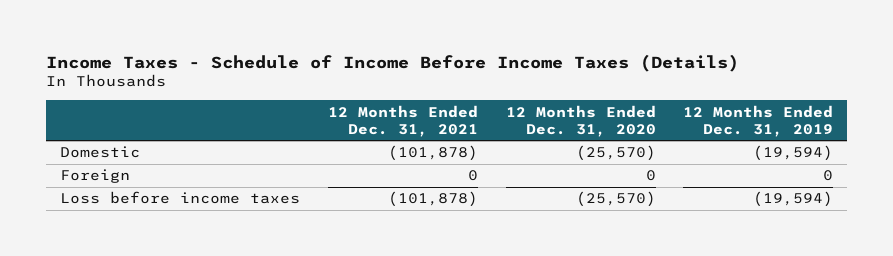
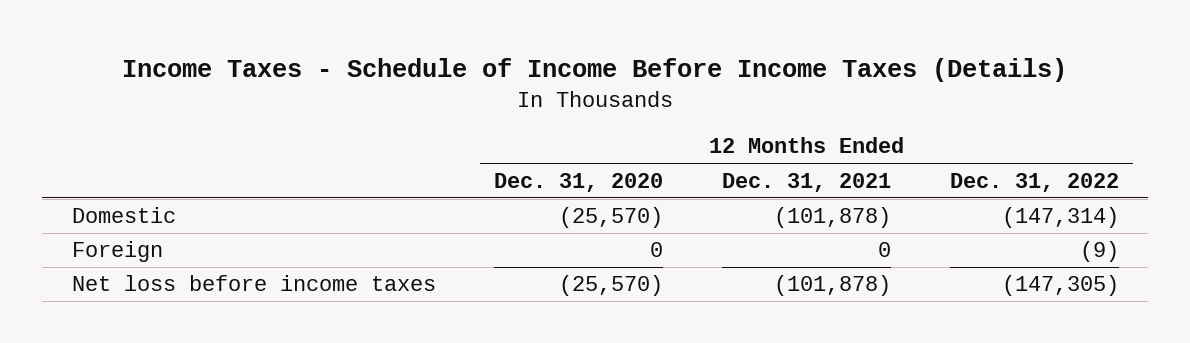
[683,104,834,137] 12 Months Ended Dec. 31, 2019 -> none
none -> [949,172,1119,192] Dec. 31, 2022
[59,191,300,205] Loss before income taxes -> [71,275,436,292] Net loss before income taxes

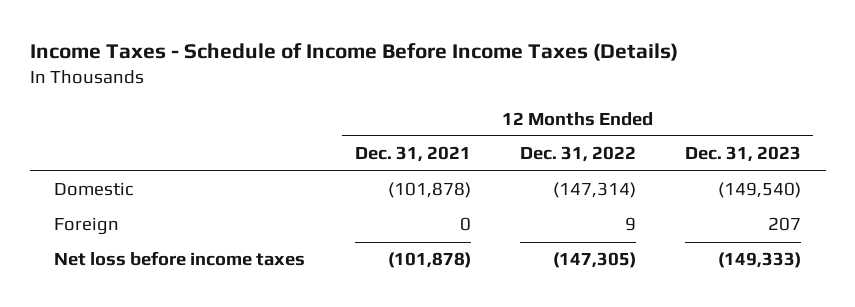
[494,172,664,192] Dec. 31, 2020 -> none
none -> [684,146,801,163] Dec. 31, 2023
[1079,241,1119,263] (9) -> [624,217,636,232] 9

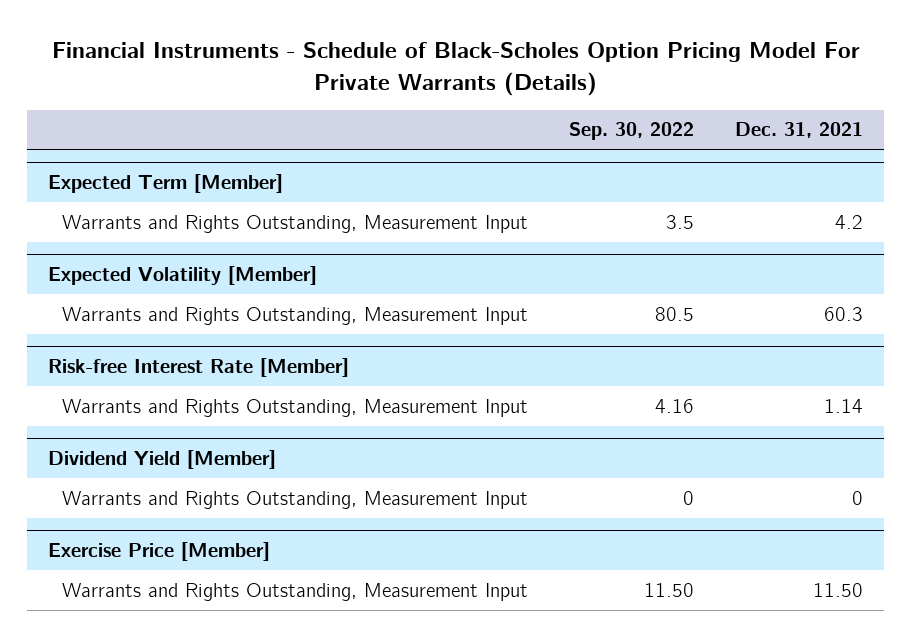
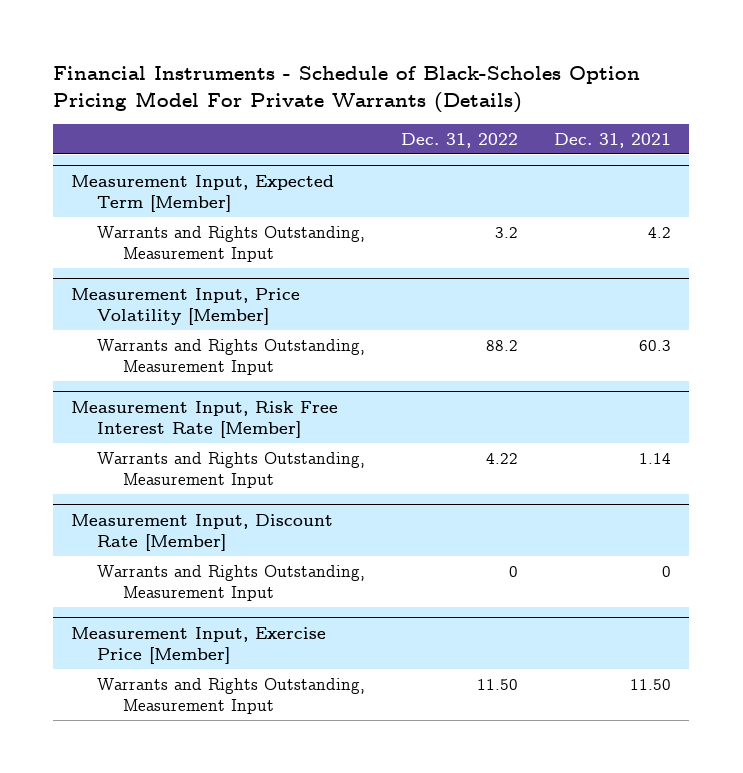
[569,122,695,141] Sep. 30, 2022 -> none
none -> [401,132,519,148] Dec. 31, 2022
[47,174,283,194] Expected Term [Member] -> [71,174,335,213] Measurement Input, Expected Term [Member]
[47,266,317,286] Expected Volatility [Member] -> [71,287,301,326] Measurement Input, Price Volatility [Member]
[47,358,349,378] Risk-free Interest Rate [Member] -> [71,400,339,439] Measurement Input, Risk Free Interest Rate [Member]
[47,450,276,470] Dividend Yield [Member] -> [71,513,334,552] Measurement Input, Discount Rate [Member]
[47,542,270,562] Exercise Price [Member] -> [71,626,327,665] Measurement Input, Exercise Price [Member]

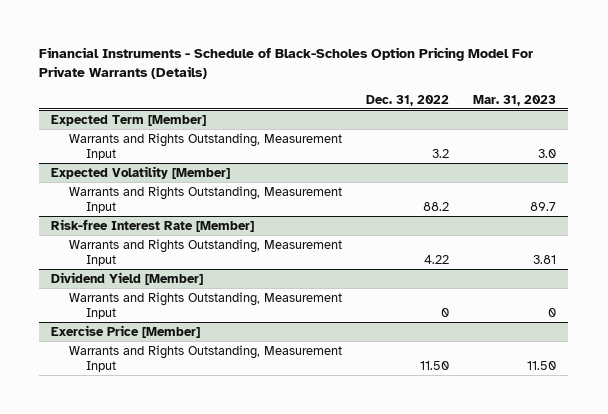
[554,132,672,148] Dec. 31, 2021 -> none
none -> [473,94,557,106] Mar. 31, 2023
[71,174,335,213] Measurement Input, Expected Term [Member] -> [51,114,207,126] Expected Term [Member]
[71,287,301,326] Measurement Input, Price Volatility [Member] -> [51,165,231,179] Expected Volatility [Member]
[71,400,339,439] Measurement Input, Risk Free Interest Rate [Member] -> [51,218,255,232] Risk-free Interest Rate [Member]
[71,513,334,552] Measurement Input, Discount Rate [Member] -> [51,271,204,285] Dividend Yield [Member]
[71,626,327,665] Measurement Input, Exercise Price [Member] -> [51,324,201,338] Exercise Price [Member]

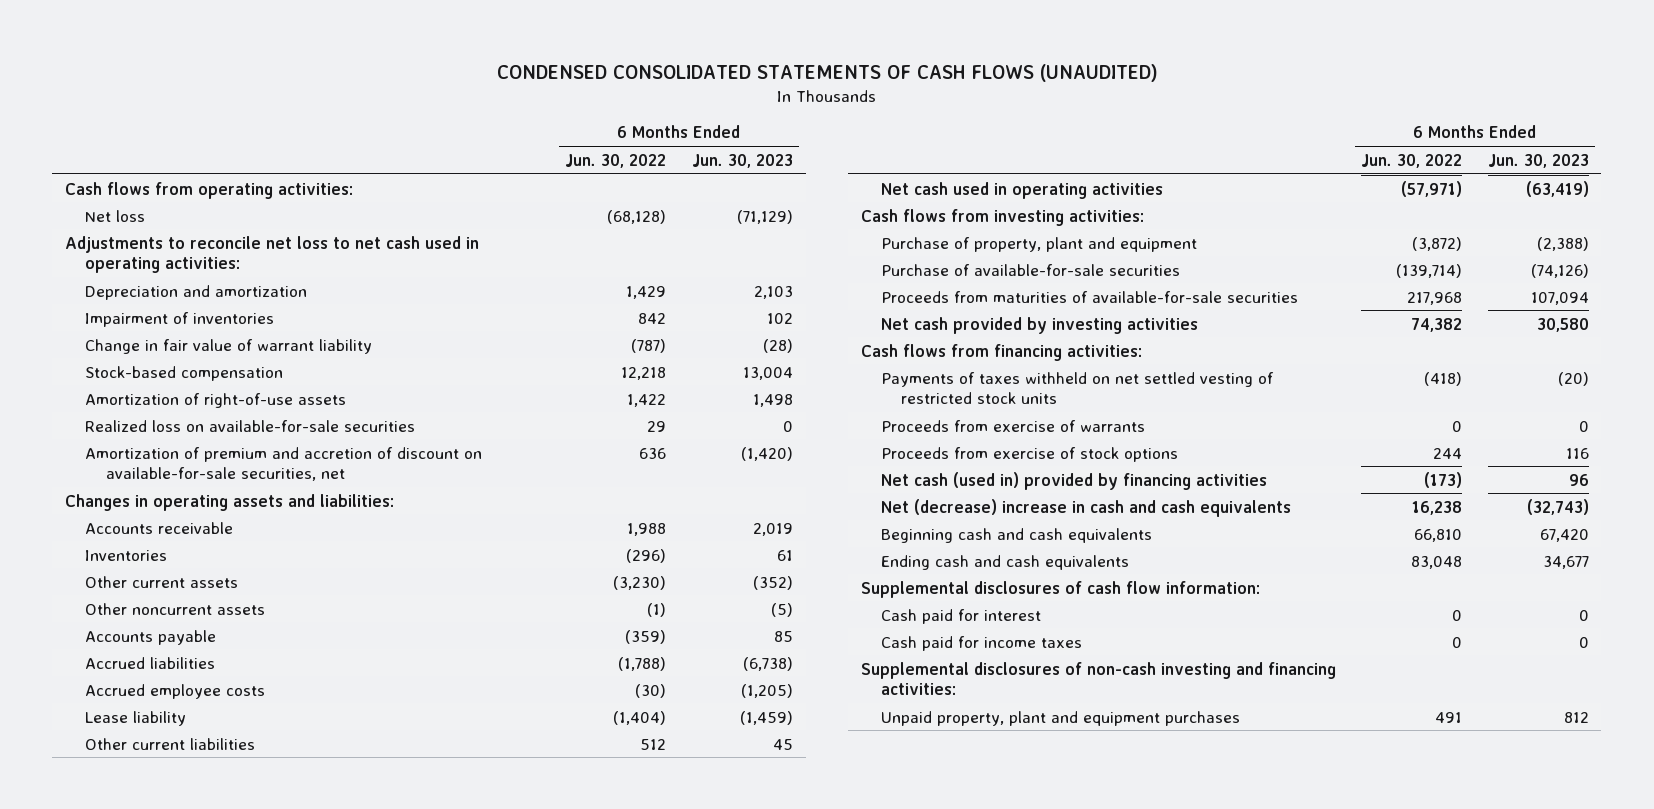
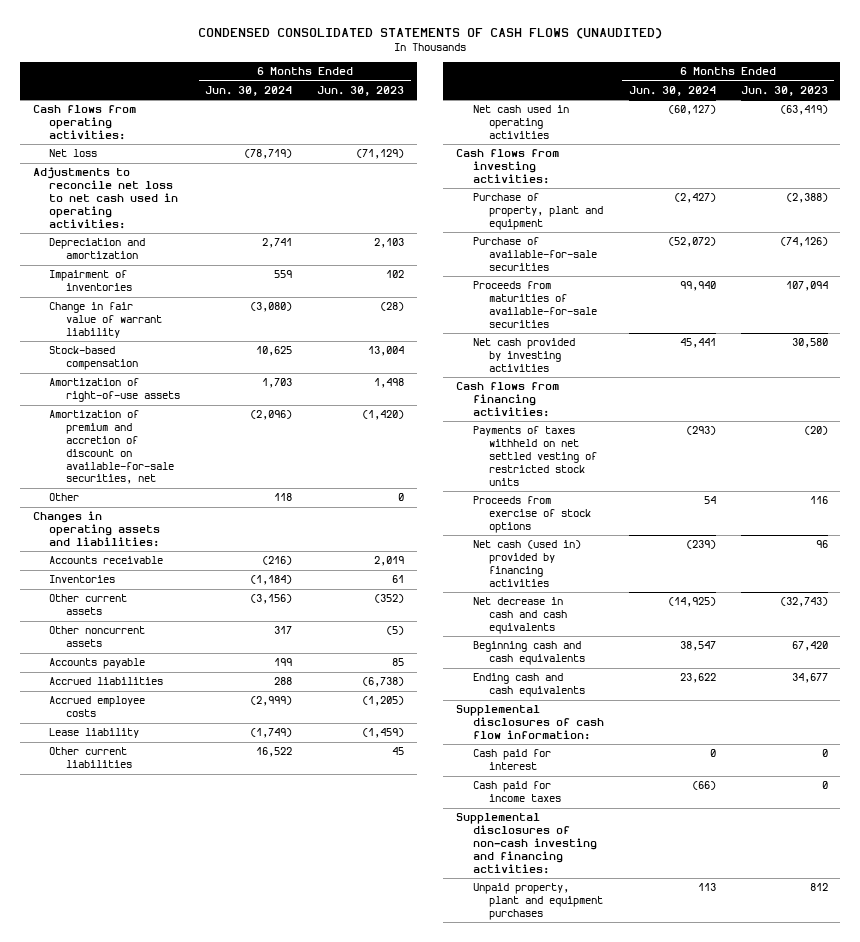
[565,153,667,168] Jun. 30, 2022 -> none
none -> [205,85,293,96] Jun. 30, 2024
[85,419,416,432] Realized loss on available-for-sale securities -> none
none -> [49,493,80,502] Other
[880,419,1145,432] Proceeds from exercise of warrants -> none
[880,498,1291,517] Net (decrease) increase in cash and cash equivalents -> [472,597,568,635] Net decrease in cash and cash equivalents

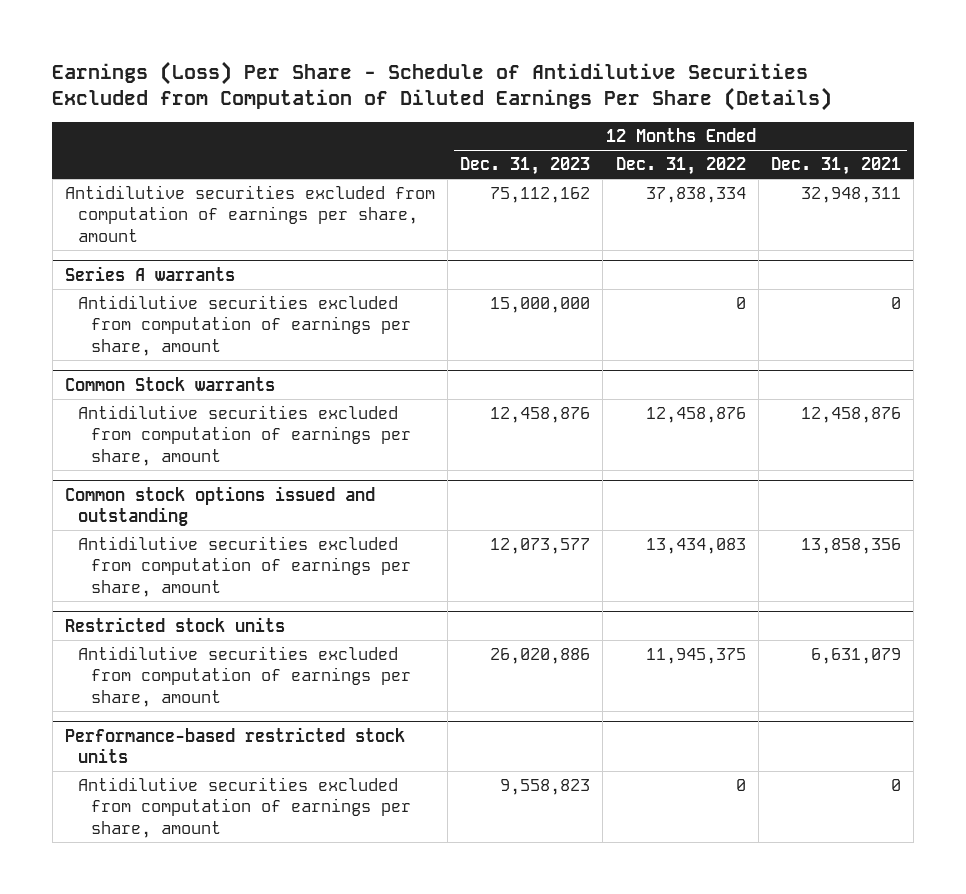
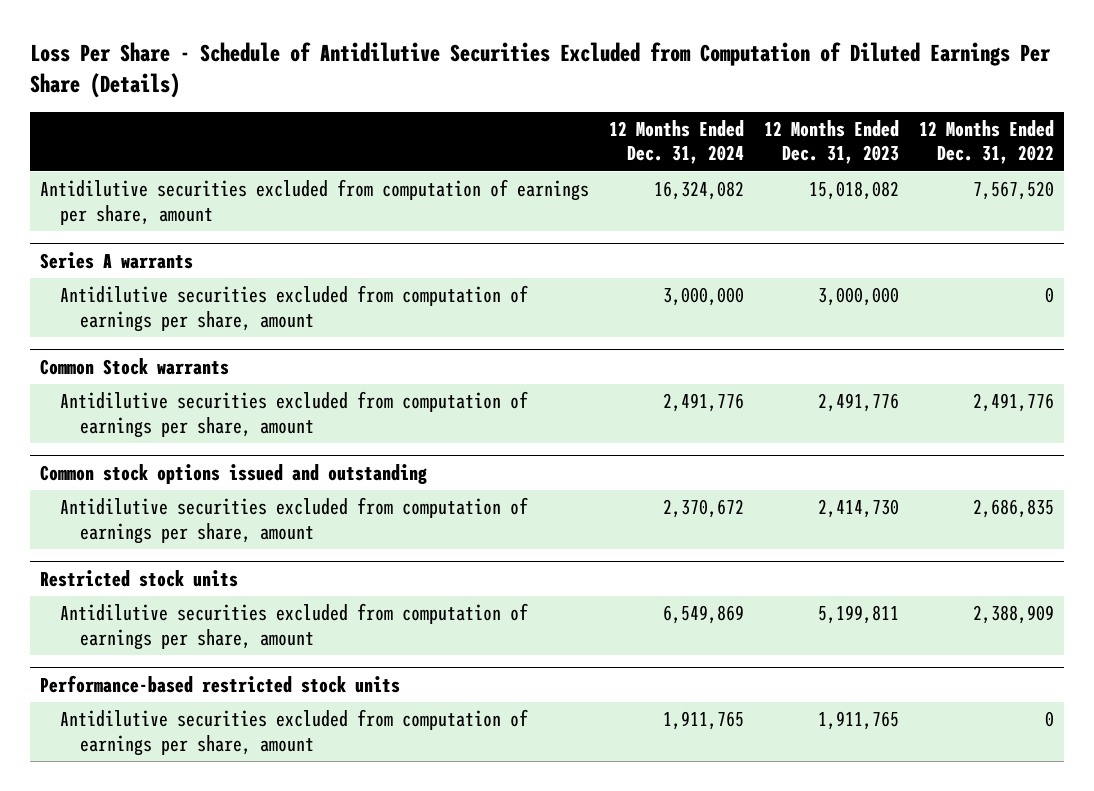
[52,60,833,112] Earnings (Loss) Per Share - Schedule of Antidilutive Securities Excluded from Computation of Diluted Earnings Per Share (Details) -> [29,41,1051,98] Loss Per Share - Schedule of Antidilutive Securities Excluded from Computation of Diluted Earnings Per Share (Details)
[770,157,901,176] Dec. 31, 2021 -> none
none -> [608,120,744,165] 12 Months Ended Dec. 31, 2024
[490,186,591,203] 75,112,162 -> [808,181,899,201] 15,018,082
[645,186,746,203] 37,838,334 -> [973,181,1055,201] 7,567,520
[490,296,591,313] 15,000,000 -> [817,287,899,307] 3,000,000
[490,406,591,423] 12,458,876 -> [817,393,899,413] 2,491,776
[645,406,746,423] 12,458,876 -> [973,393,1055,413] 2,491,776
[490,537,591,554] 12,073,577 -> [817,499,899,519] 2,414,730
[645,537,746,554] 13,434,083 -> [973,499,1055,519] 2,686,835
[490,647,591,664] 26,020,886 -> [817,605,899,625] 5,199,811
[645,647,746,664] 11,945,375 -> [973,605,1055,625] 2,388,909
[500,778,591,795] 9,558,823 -> [817,711,899,731] 1,911,765

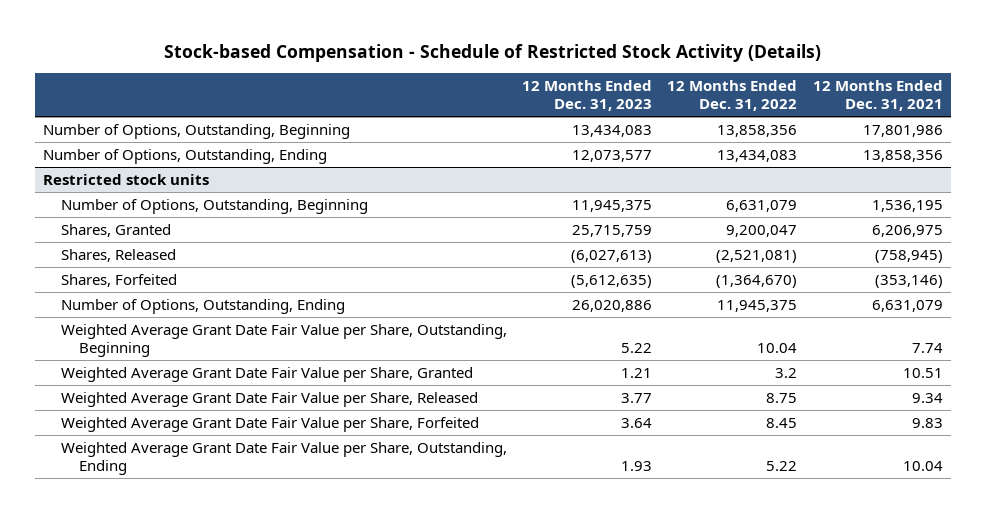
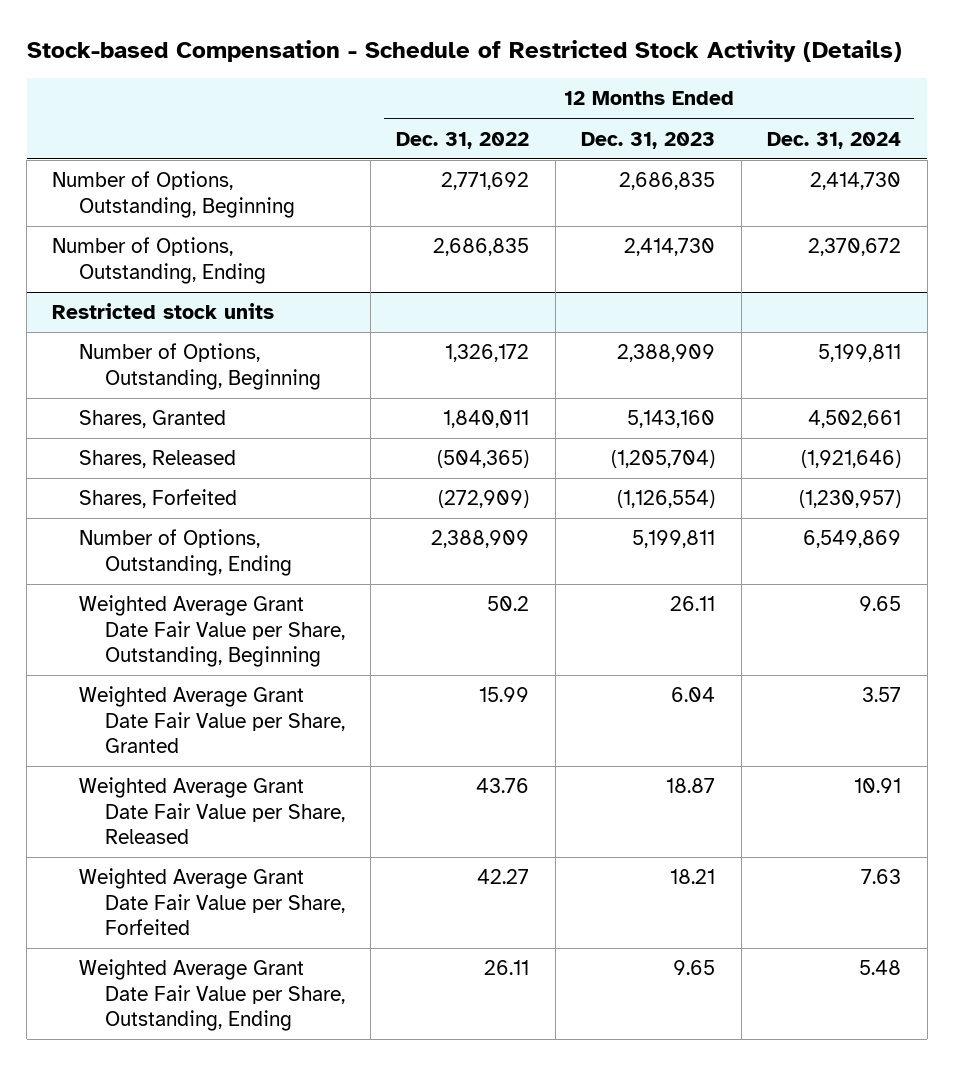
[812,80,943,112] 12 Months Ended Dec. 31, 2021 -> none
none -> [767,131,902,149] Dec. 31, 2024
[572,124,653,137] 13,434,083 -> [619,172,716,191] 2,686,835
[717,124,798,137] 13,858,356 -> [441,172,530,191] 2,771,692
[572,149,653,162] 12,073,577 -> [624,238,716,257] 2,414,730
[717,149,798,162] 13,434,083 -> [433,238,530,257] 2,686,835
[572,199,653,212] 11,945,375 -> [617,344,716,363] 2,388,909
[726,199,798,212] 6,631,079 -> [445,344,530,363] 1,326,172
[572,224,653,237] 25,715,759 -> [627,410,716,429] 5,143,160
[726,224,798,237] 9,200,047 -> [443,410,530,429] 1,840,011
[571,249,653,263] (6,027,613) -> [611,450,716,469] (1,205,704)
[716,249,798,263] (2,521,081) -> [437,450,530,469] (504,365)
[571,274,653,288] (5,612,635) -> [617,490,716,509] (1,126,554)
[716,274,798,288] (1,364,670) -> [438,490,530,509] (272,909)
[572,299,653,312] 26,020,886 -> [632,530,716,549] 5,199,811
[717,299,798,312] 11,945,375 -> [431,530,530,549] 2,388,909
[621,343,653,354] 5.22 -> [670,596,716,612] 26.11
[757,343,798,354] 10.04 -> [487,596,530,612] 50.2
[621,367,653,378] 1.21 -> [671,687,716,703] 6.04
[775,367,798,378] 3.2 -> [479,687,530,703] 15.99
[621,392,653,403] 3.77 -> [666,778,716,794] 18.87
[766,392,798,403] 8.75 -> [476,778,530,794] 43.76
[621,417,653,428] 3.64 -> [670,869,716,885] 18.21
[766,417,798,428] 8.45 -> [477,869,530,885] 42.27
[621,461,653,472] 1.93 -> [673,960,716,976] 9.65
[766,461,798,472] 5.22 -> [484,960,530,976] 26.11

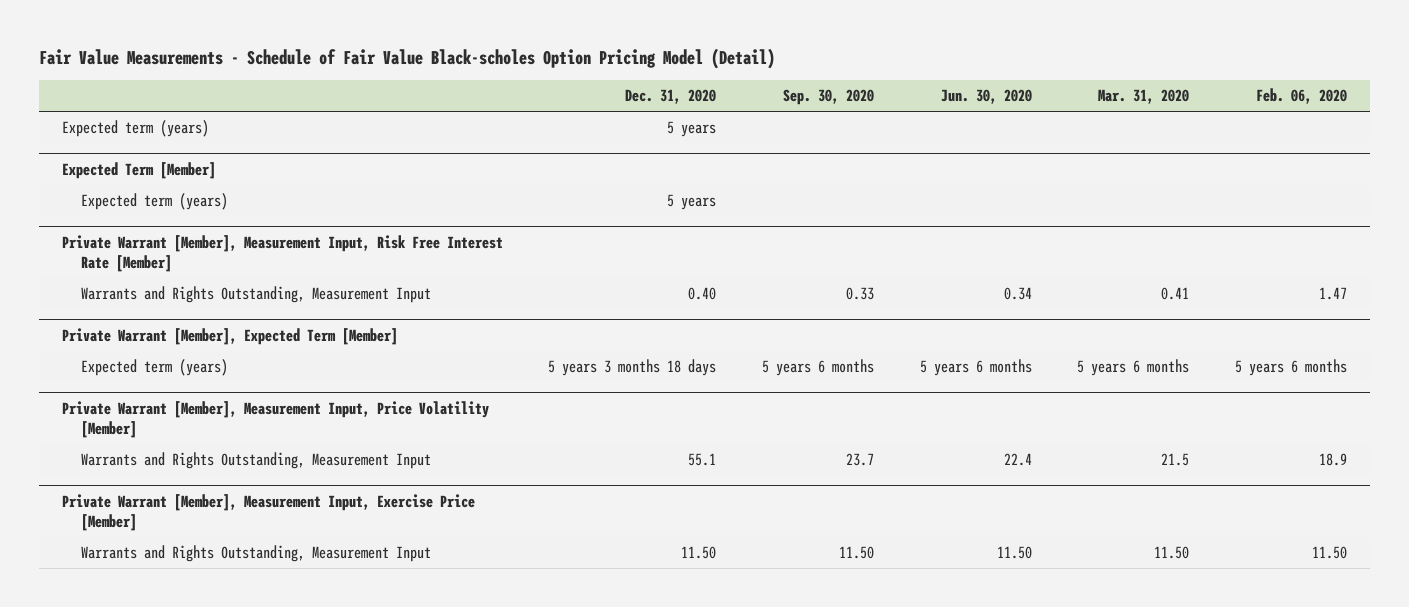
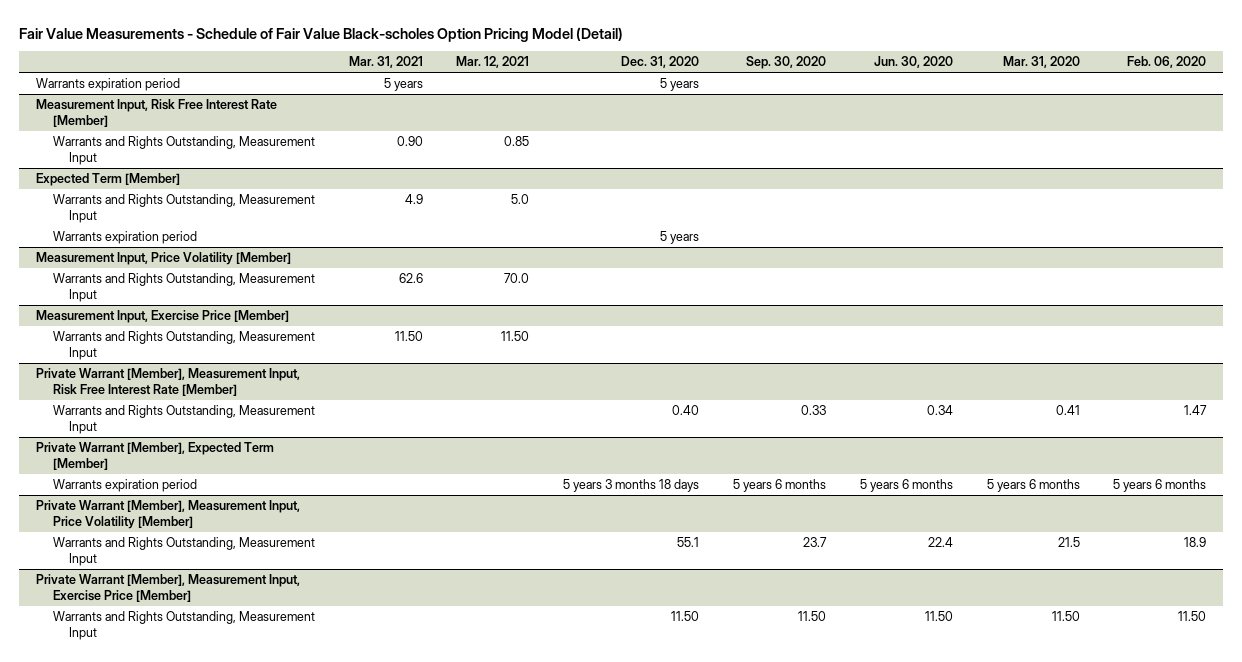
none -> [348,56,423,69] Mar. 31, 2021
none -> [456,56,530,69] Mar. 12, 2021
[61,120,209,138] Expected term (years) -> [36,78,181,92] Warrants expiration period
none -> [36,99,278,127] Measurement Input, Risk Free Interest Rate [Member]
none -> [52,136,315,165] Warrants and Rights Outstanding, Measurement Input
none -> [52,194,315,223] Warrants and Rights Outstanding, Measurement Input
[81,193,229,211] Expected term (years) -> [52,231,197,245] Warrants expiration period
none -> [36,252,292,266] Measurement Input, Price Volatility [Member]
none -> [52,273,315,302] Warrants and Rights Outstanding, Measurement Input
none -> [36,310,290,324] Measurement Input, Exercise Price [Member]
none -> [52,331,315,360] Warrants and Rights Outstanding, Measurement Input
[81,359,229,377] Expected term (years) -> [52,479,197,493] Warrants expiration period

